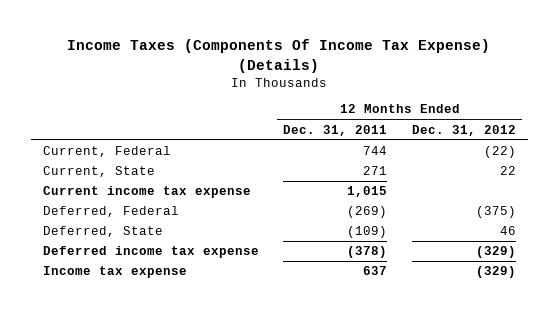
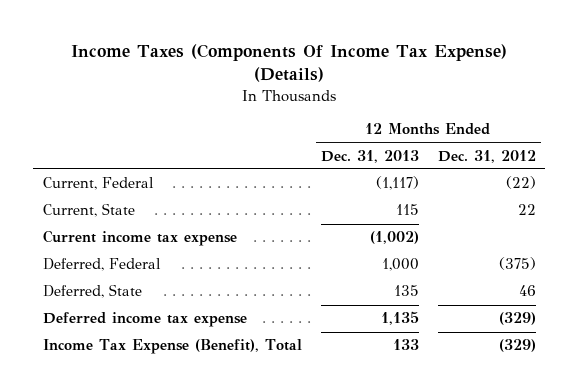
[283,124,388,136] Dec. 31, 2011 -> none
none -> [320,149,419,163] Dec. 31, 2013
[43,266,188,279] Income tax expense -> [42,339,302,355] Income Tax Expense (Benefit), Total

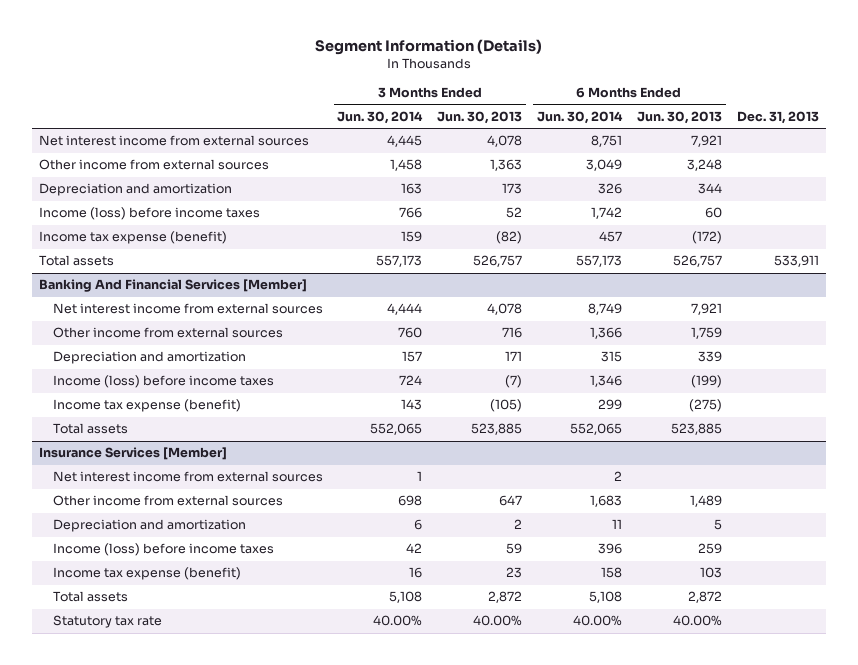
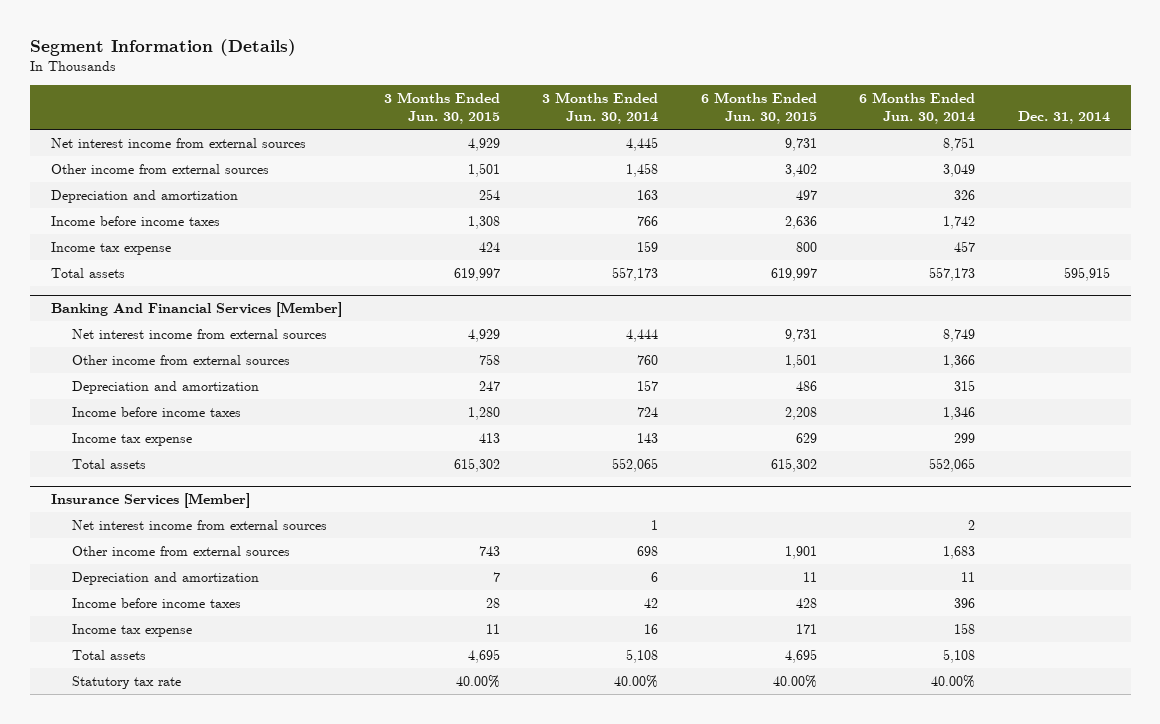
[437,111,523,125] Jun. 30, 2013 -> none
[636,111,722,125] Jun. 30, 2013 -> none
[736,111,819,125] Dec. 31, 2013 -> none
none -> [384,91,501,125] 3 Months Ended Jun. 30, 2015
none -> [700,91,817,125] 6 Months Ended Jun. 30, 2015
none -> [1017,111,1110,125] Dec. 31, 2014
[38,207,260,221] Income (loss) before income taxes -> [50,215,220,226] Income before income taxes
[38,231,227,245] Income tax expense (benefit) -> [50,241,171,255] Income tax expense
[52,375,274,389] Income (loss) before income taxes -> [72,406,242,417] Income before income taxes
[52,399,241,413] Income tax expense (benefit) -> [72,432,193,446] Income tax expense
[52,543,274,557] Income (loss) before income taxes -> [72,597,242,608] Income before income taxes
[52,567,241,581] Income tax expense (benefit) -> [72,623,193,637] Income tax expense

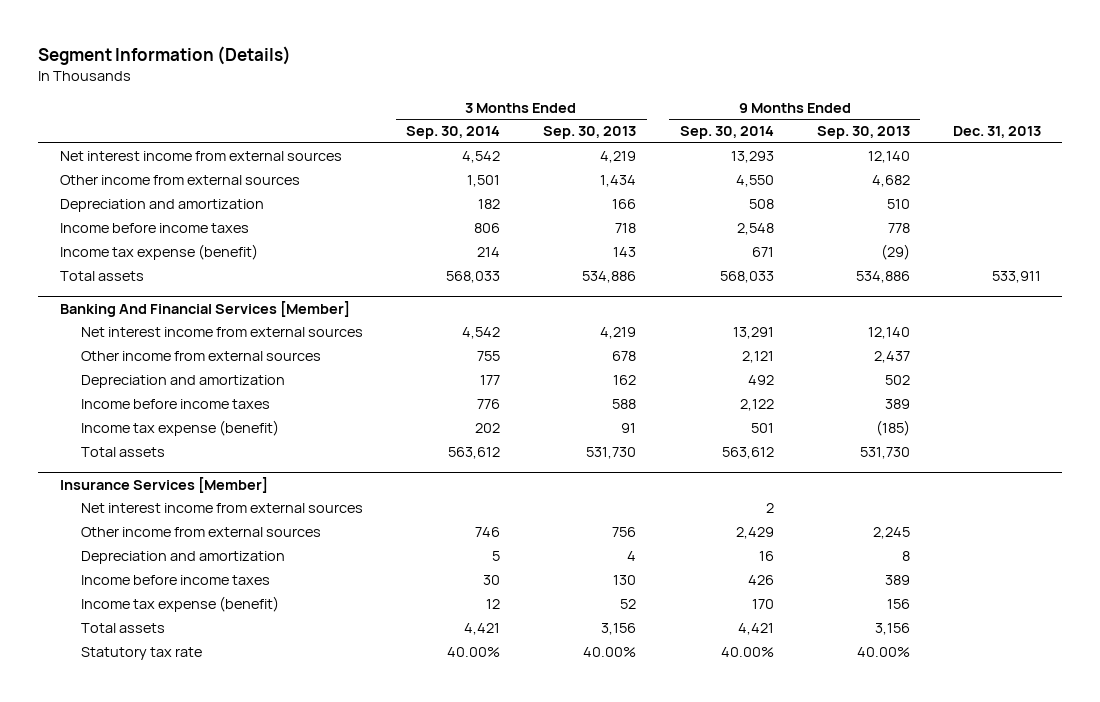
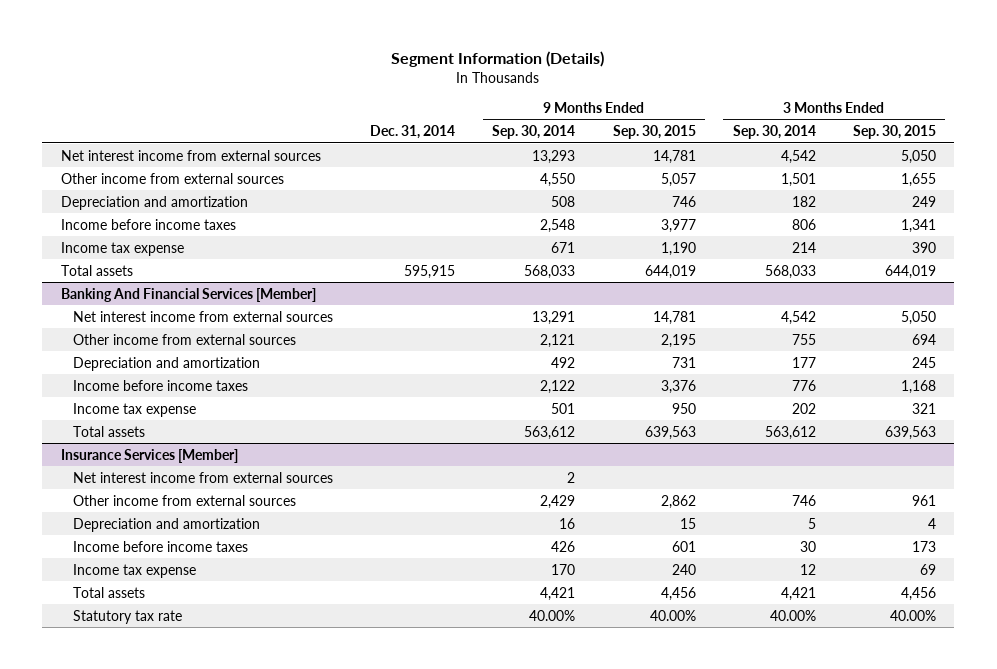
[543,126,637,140] Sep. 30, 2013 -> none
[816,126,910,140] Sep. 30, 2013 -> none
[952,126,1041,139] Dec. 31, 2013 -> none
none -> [370,125,456,140] Dec. 31, 2014
none -> [612,125,696,140] Sep. 30, 2015
none -> [852,125,936,140] Sep. 30, 2015
[59,244,258,261] Income tax expense (benefit) -> [60,241,184,256] Income tax expense
[81,420,280,437] Income tax expense (benefit) -> [73,402,197,417] Income tax expense
[81,596,280,613] Income tax expense (benefit) -> [73,563,197,578] Income tax expense

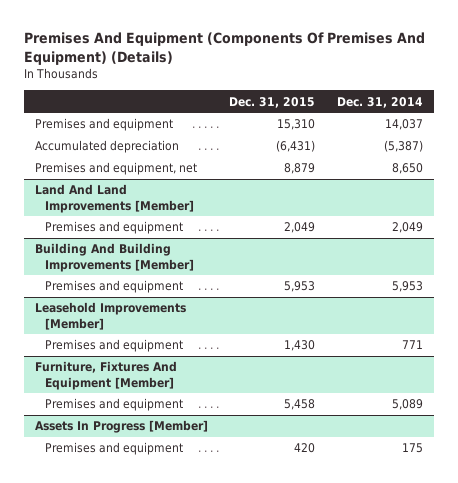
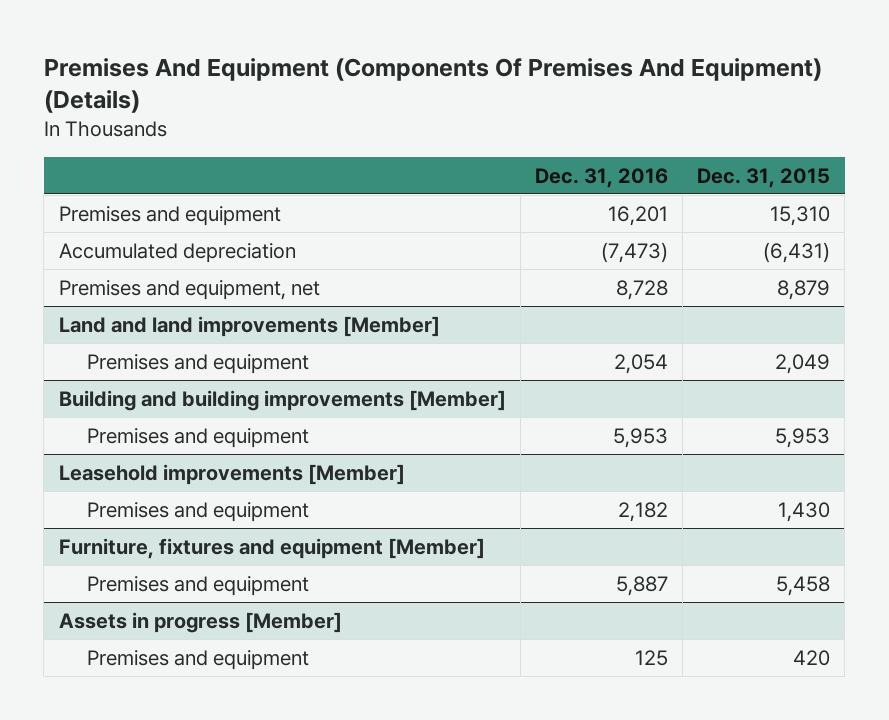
[336,96,423,108] Dec. 31, 2014 -> none
none -> [534,167,668,188] Dec. 31, 2016
[34,184,195,213] Land And Land Improvements [Member] -> [58,315,440,337] Land and land improvements [Member]
[34,243,195,272] Building And Building Improvements [Member] -> [58,389,506,411] Building and building improvements [Member]
[34,302,186,330] Leasehold Improvements [Member] -> [58,463,405,485] Leasehold improvements [Member]
[34,361,177,390] Furniture, Fixtures And Equipment [Member] -> [58,537,485,559] Furniture, fixtures and equipment [Member]
[34,420,208,434] Assets In Progress [Member] -> [58,611,342,633] Assets in progress [Member]

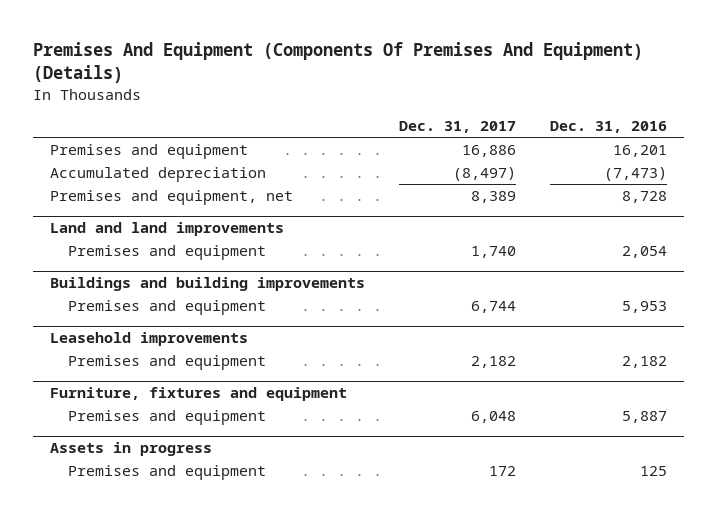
[697,167,831,188] Dec. 31, 2015 -> none
none -> [399,121,517,134] Dec. 31, 2017
[58,315,440,337] Land and land improvements [Member] -> [50,221,285,236] Land and land improvements
[58,389,506,411] Building and building improvements [Member] -> [50,276,366,291] Buildings and building improvements
[58,463,405,485] Leasehold improvements [Member] -> [50,331,249,346] Leasehold improvements
[58,537,485,559] Furniture, fixtures and equipment [Member] -> [50,386,348,401] Furniture, fixtures and equipment
[58,611,342,633] Assets in progress [Member] -> [50,441,213,456] Assets in progress

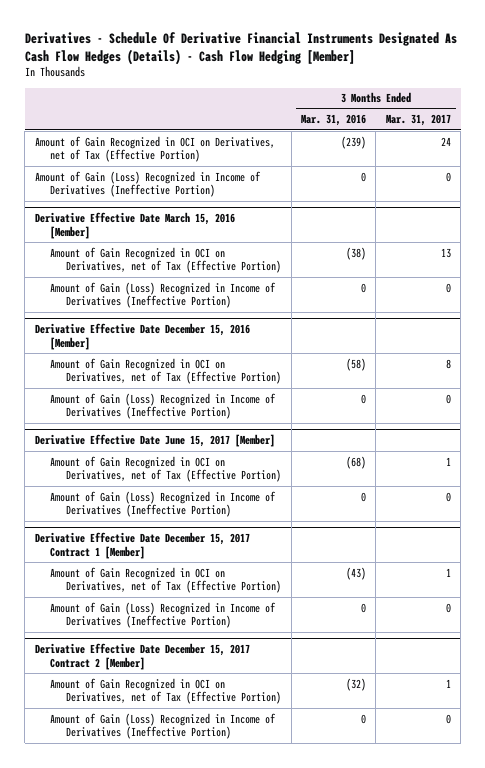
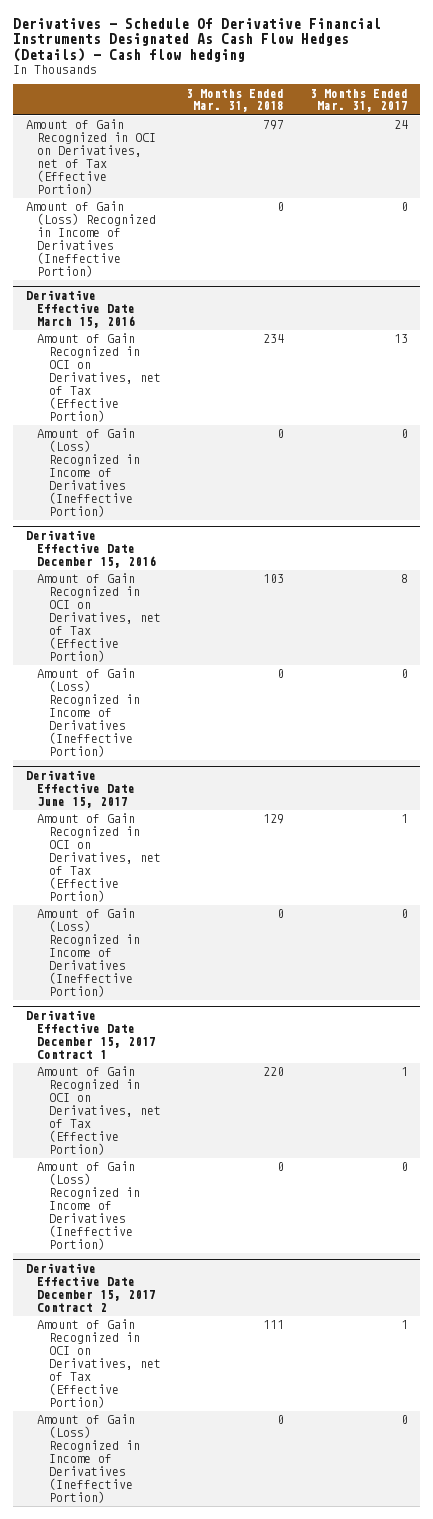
[24,31,457,65] Derivatives - Schedule Of Derivative Financial Instruments Designated As Cash Flow Hedges (Details) - Cash Flow Hedging [Member] -> [12,17,381,63] Derivatives - Schedule Of Derivative Financial Instruments Designated As Cash Flow Hedges (Details) - Cash flow hedging
[300,114,366,127] Mar. 31, 2016 -> none
none -> [186,88,285,113] 3 Months Ended Mar. 31, 2018
[34,212,235,239] Derivative Effective Date March 15, 2016 [Member] -> [25,289,136,328] Derivative Effective Date March 15, 2016
[34,323,250,350] Derivative Effective Date December 15, 2016 [Member] -> [25,529,157,568] Derivative Effective Date December 15, 2016
[34,434,275,448] Derivative Effective Date June 15, 2017 [Member] -> [25,769,136,808] Derivative Effective Date June 15, 2017
[34,532,250,559] Derivative Effective Date December 15, 2017 Contract 1 [Member] -> [25,1009,157,1059] Derivative Effective Date December 15, 2017 Contract 1
[34,643,250,670] Derivative Effective Date December 15, 2017 Contract 2 [Member] -> [25,1262,157,1312] Derivative Effective Date December 15, 2017 Contract 2

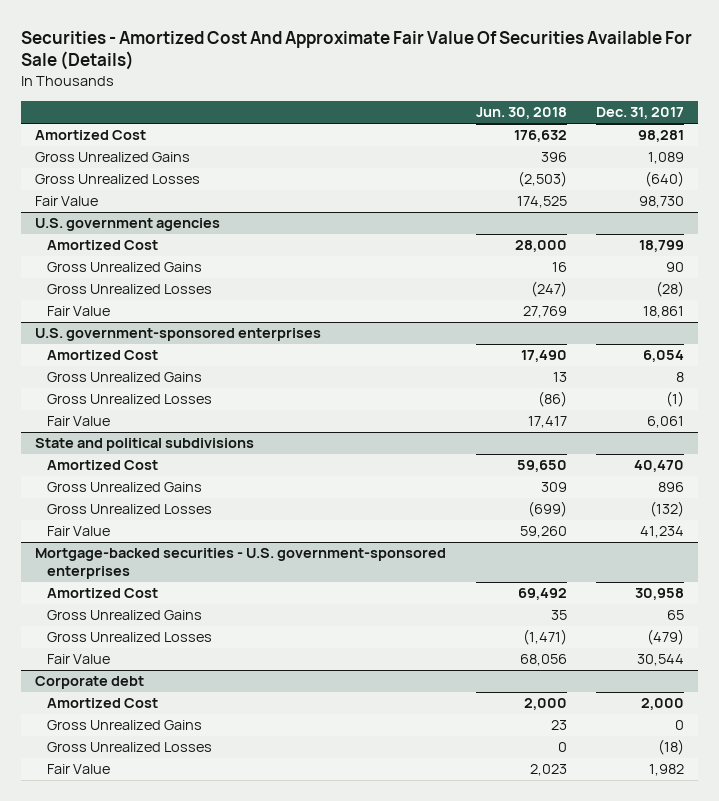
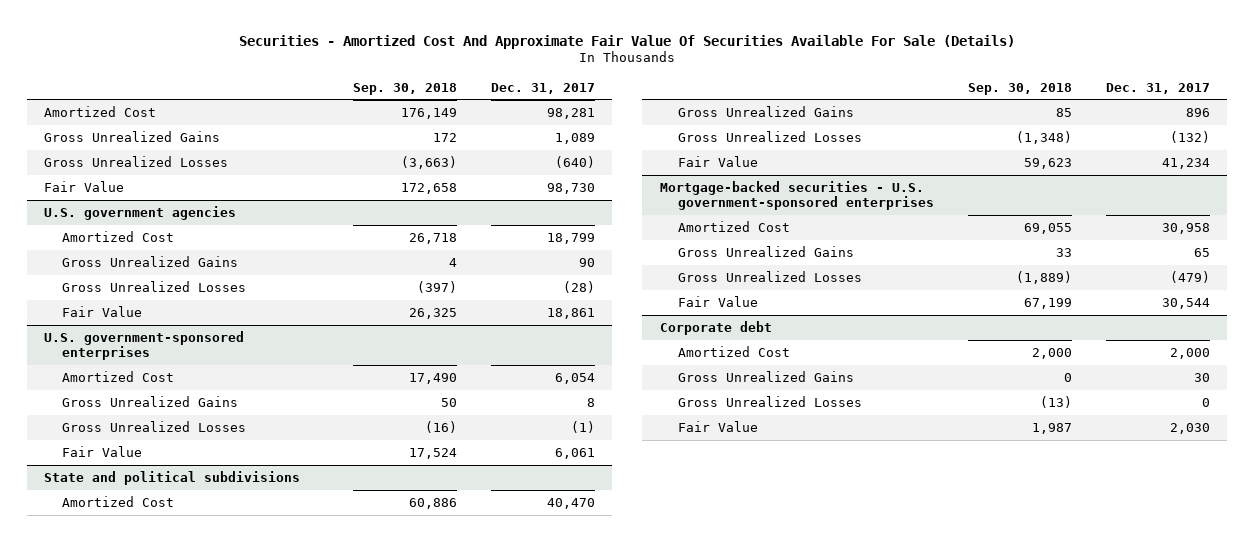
[475,107,567,120] Jun. 30, 2018 -> none
none -> [352,82,457,95] Sep. 30, 2018
[674,720,684,731] 0 -> [1194,372,1211,382] 30
[657,739,684,756] (18) -> [1202,397,1211,407] 0
[648,764,684,777] 1,982 -> [1170,422,1211,434] 2,030

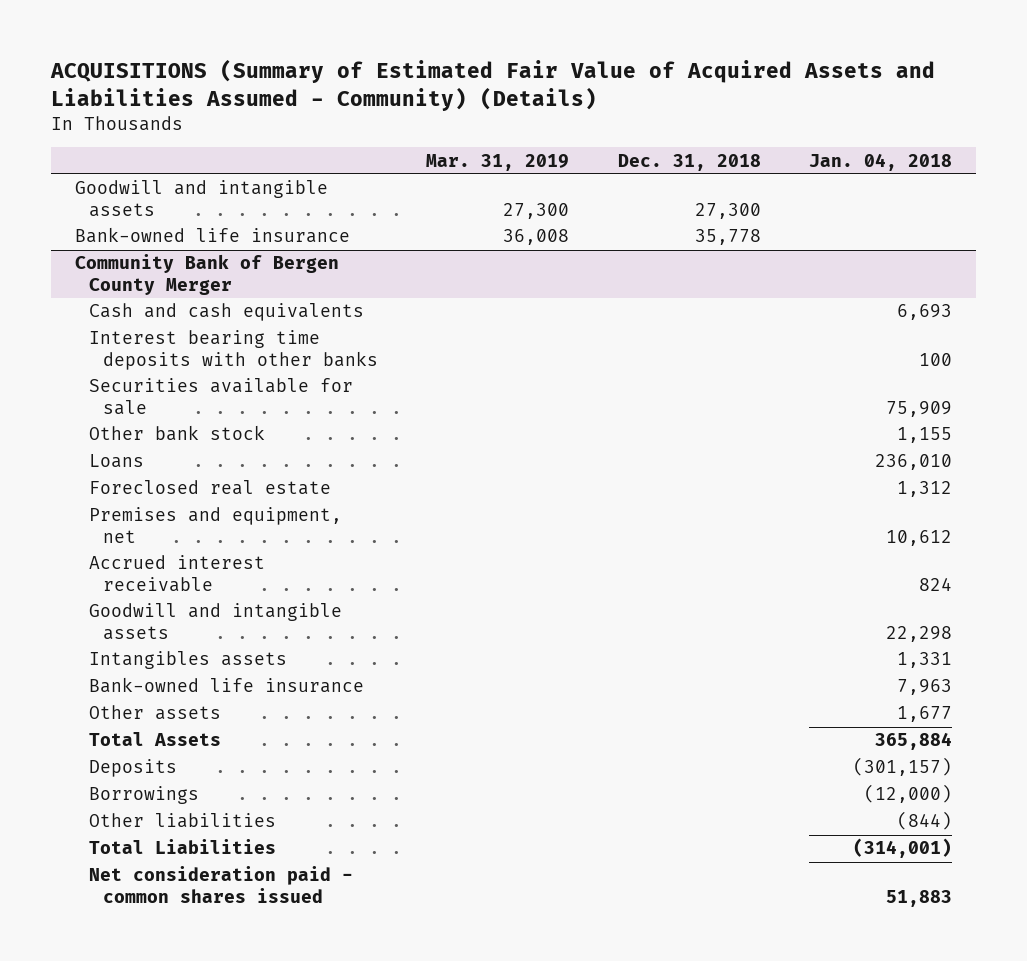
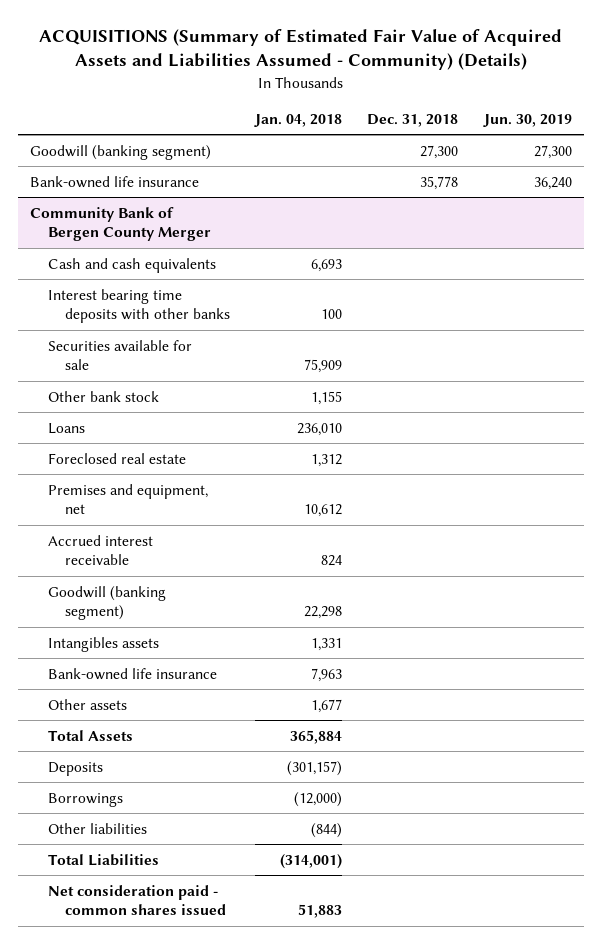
[426,153,570,171] Mar. 31, 2019 -> none
none -> [482,113,572,127] Jun. 30, 2019
[75,180,329,217] Goodwill and intangible assets -> [30,144,212,160] Goodwill (banking segment)
[89,603,343,640] Goodwill and intangible assets -> [47,585,166,621] Goodwill (banking segment)

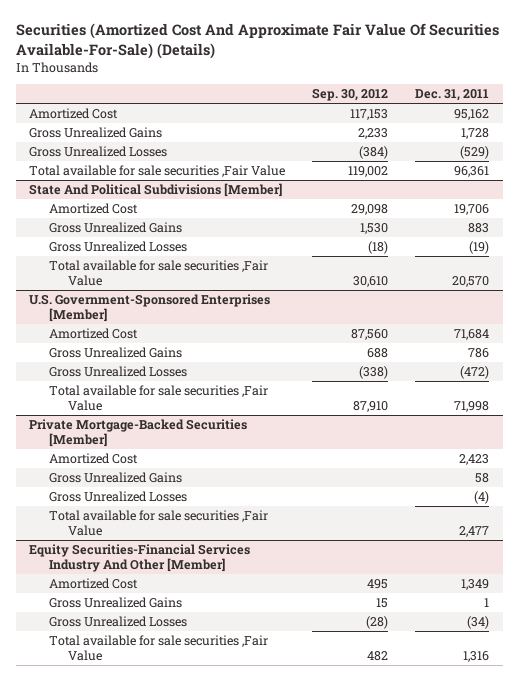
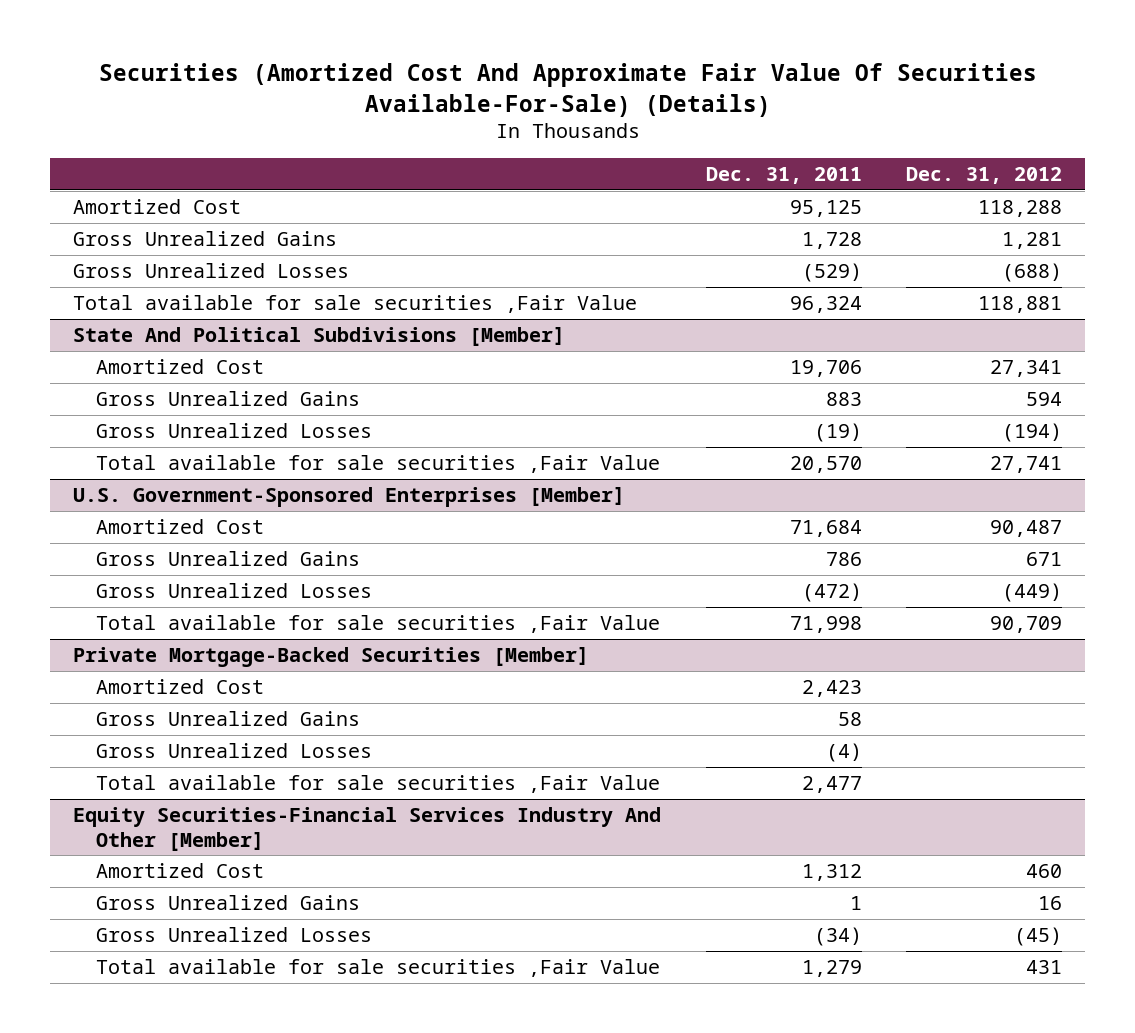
[312,88,389,102] Sep. 30, 2012 -> none
none -> [906,167,1063,185] Dec. 31, 2012
[454,109,490,121] 95,162 -> [789,200,862,218] 95,125
[454,166,490,178] 96,361 -> [789,296,862,314] 96,324
[461,579,490,591] 1,349 -> [801,864,862,882] 1,312
[463,651,490,663] 1,316 -> [801,960,862,978] 1,279

